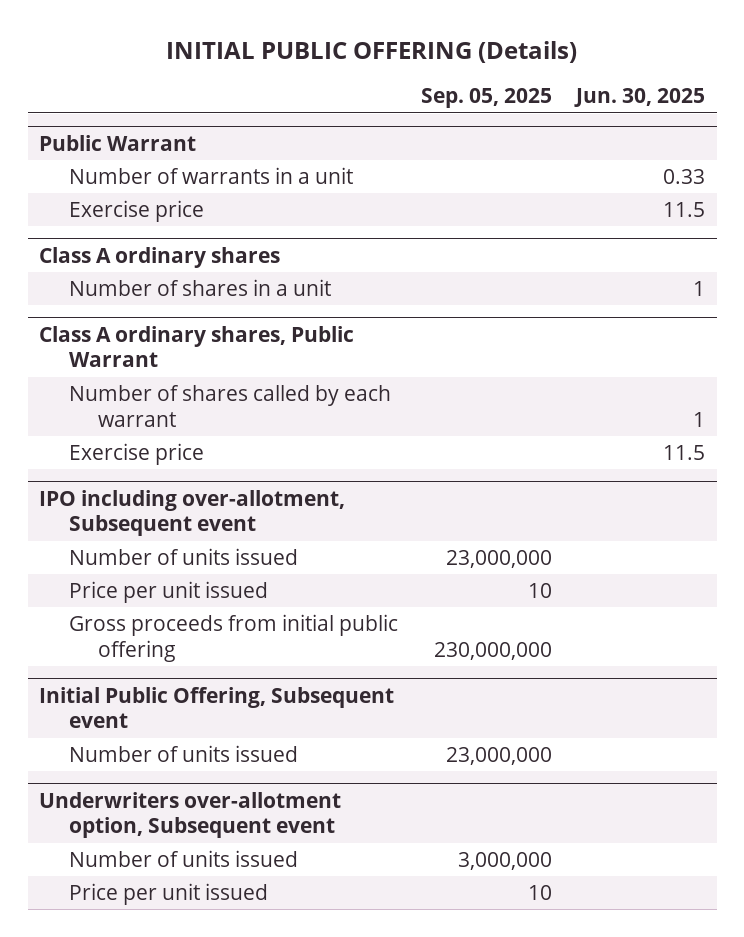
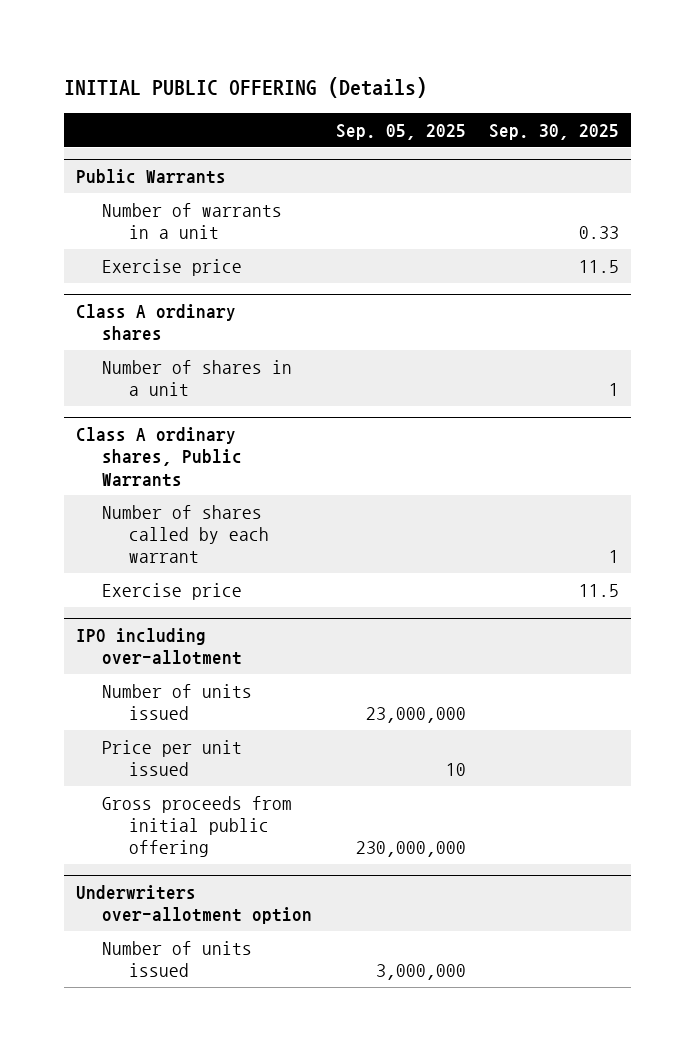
[573,88,705,108] Jun. 30, 2025 -> none
none -> [489,124,620,141] Sep. 30, 2025
[39,134,197,151] Public Warrant -> [75,169,226,185] Public Warrants
[39,325,355,368] Class A ordinary shares, Public Warrant -> [75,427,243,487] Class A ordinary shares, Public Warrants
[39,489,346,537] IPO including over-allotment, Subsequent event -> [75,628,243,666] IPO including over-allotment
[39,686,395,729] Initial Public Offering, Subsequent event -> none
[68,744,298,762] Number of units issued -> none
[39,791,342,839] Underwriters over-allotment option, Subsequent event -> [75,885,313,925] Underwriters over-allotment option
[68,882,268,905] Price per unit issued -> none

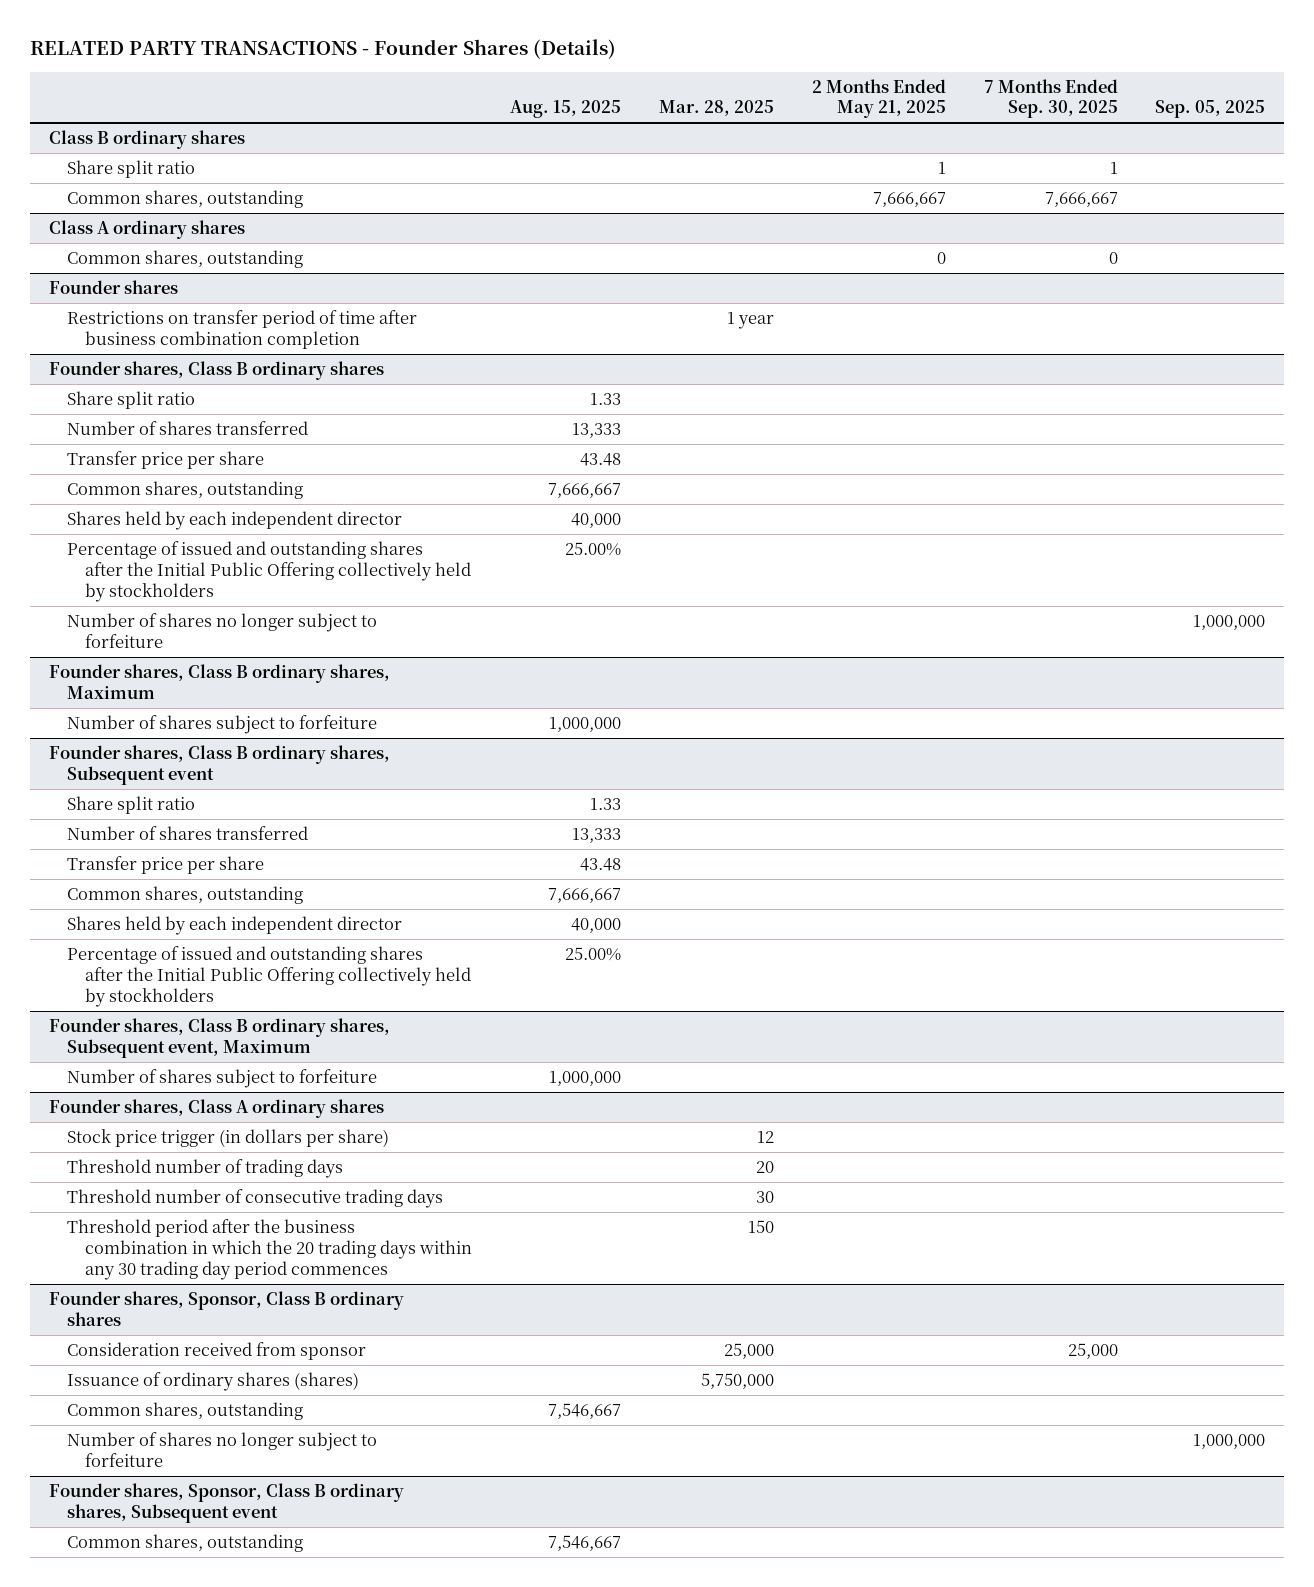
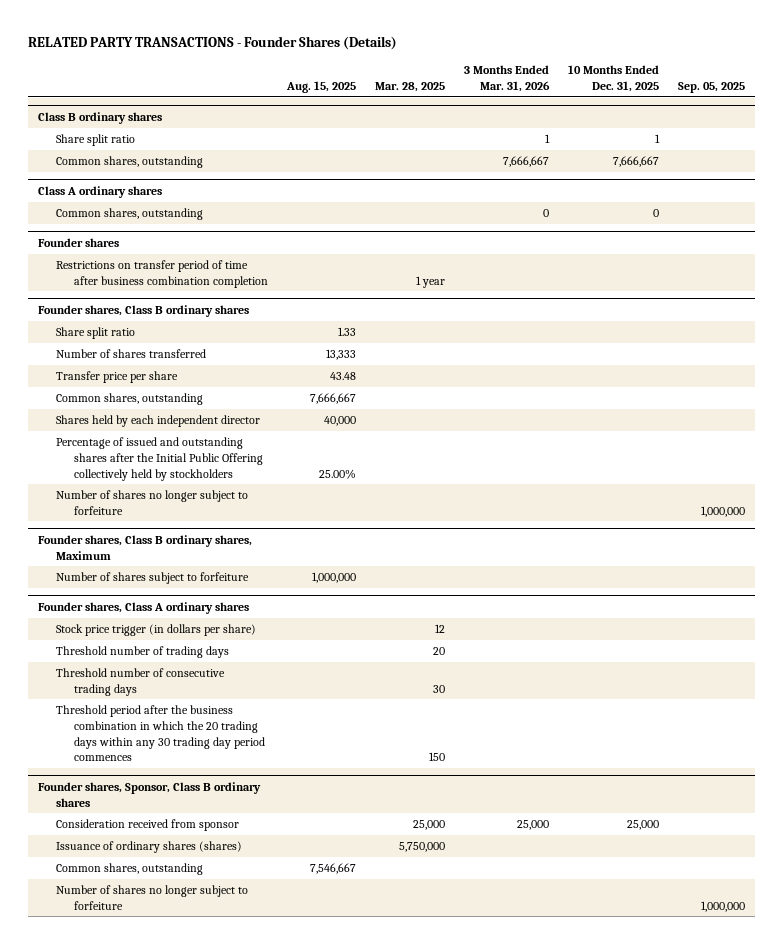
[811,78,946,119] 2 Months Ended May 21, 2025 -> none
[983,78,1118,119] 7 Months Ended Sep. 30, 2025 -> none
none -> [464,65,551,93] 3 Months Ended Mar. 31, 2026
none -> [568,65,660,93] 10 Months Ended Dec. 31, 2025
[48,744,390,785] Founder shares, Class B ordinary shares, Subsequent event -> none
[66,795,195,814] Share split ratio -> none
[66,825,308,840] Number of shares transferred -> none
[66,855,264,874] Transfer price per share -> none
[66,885,303,904] Common shares, outstanding -> none
[66,915,402,935] Shares held by each independent director -> none
[66,945,472,1007] Percentage of issued and outstanding shares after the Initial Public Offering collectively held by stockholders -> none
[48,1017,390,1058] Founder shares, Class B ordinary shares, Subsequent event, Maximum -> none
[66,1068,377,1088] Number of shares subject to forfeiture -> none
[48,1482,404,1523] Founder shares, Sponsor, Class B ordinary shares, Subsequent event -> none
[66,1533,303,1552] Common shares, outstanding -> none

